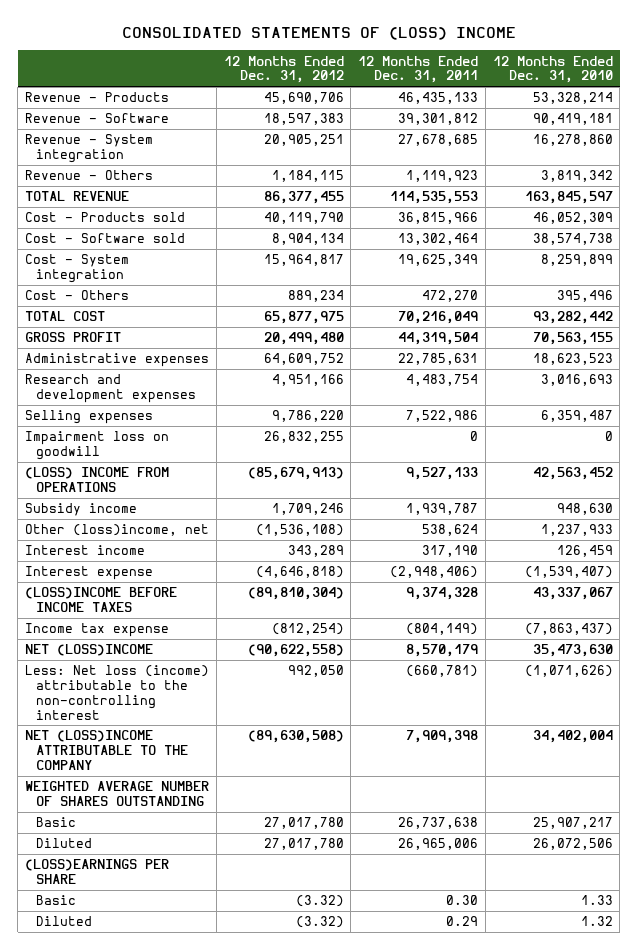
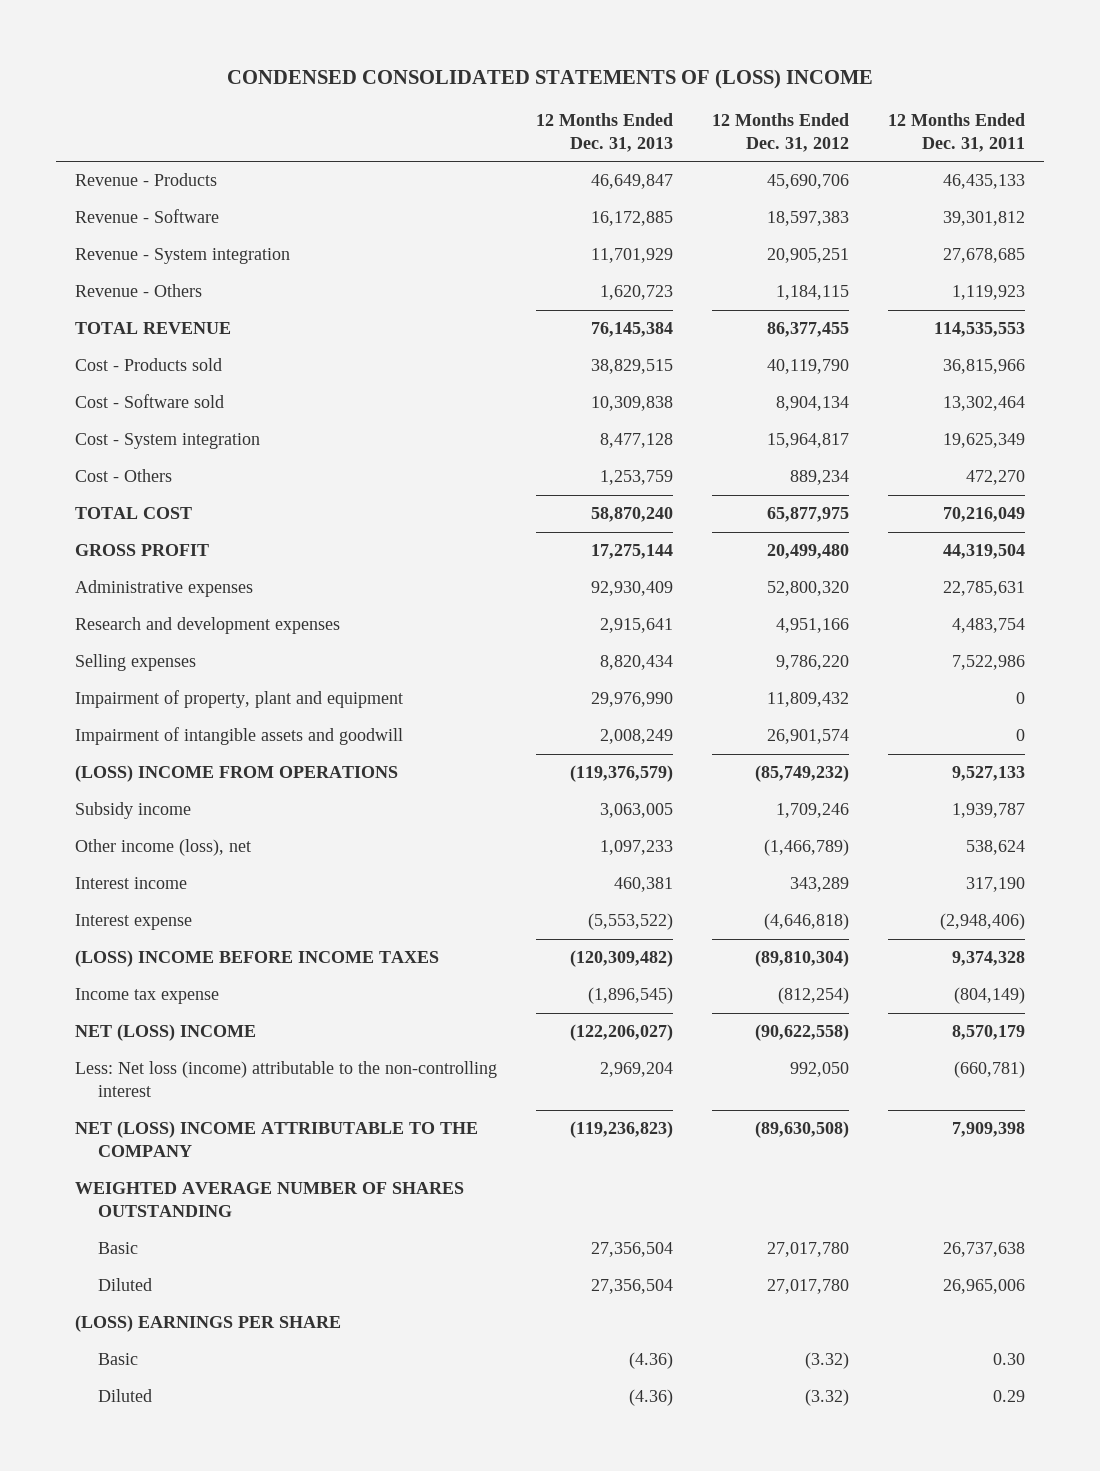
[121,26,516,40] CONSOLIDATED STATEMENTS OF (LOSS) INCOME -> [226,68,873,89] CONDENSED CONSOLIDATED STATEMENTS OF (LOSS) INCOME
[492,55,613,84] 12 Months Ended Dec. 31, 2010 -> none
none -> [535,112,673,152] 12 Months Ended Dec. 31, 2013
[263,353,344,366] 64,609,752 -> [766,581,849,597] 52,800,320
none -> [75,690,404,709] Impairment of property, plant and equipment
[25,431,170,461] Impairment loss on goodwill -> [75,727,404,746] Impairment of intangible assets and goodwill
[263,431,344,444] 26,832,255 -> [766,729,849,745] 26,901,574
[247,467,344,481] (85,679,913) -> [754,765,849,783] (85,749,232)
[25,524,210,537] Other (loss)income, net -> [75,839,252,857] Other income (loss), net
[255,524,344,537] (1,536,108) -> [763,839,849,857] (1,466,789)
[25,587,178,613] (LOSS)INCOME BEFORE INCOME TAXES -> [75,950,440,968] (LOSS) INCOME BEFORE INCOME TAXES
[25,644,154,657] NET (LOSS)INCOME -> [75,1024,257,1042] NET (LOSS) INCOME
[25,730,188,770] NET (LOSS)INCOME ATTRIBUTABLE TO THE COMPANY -> [75,1121,479,1158] NET (LOSS) INCOME ATTRIBUTABLE TO THE COMPANY
[25,859,170,885] (LOSS)EARNINGS PER SHARE -> [75,1315,342,1333] (LOSS) EARNINGS PER SHARE

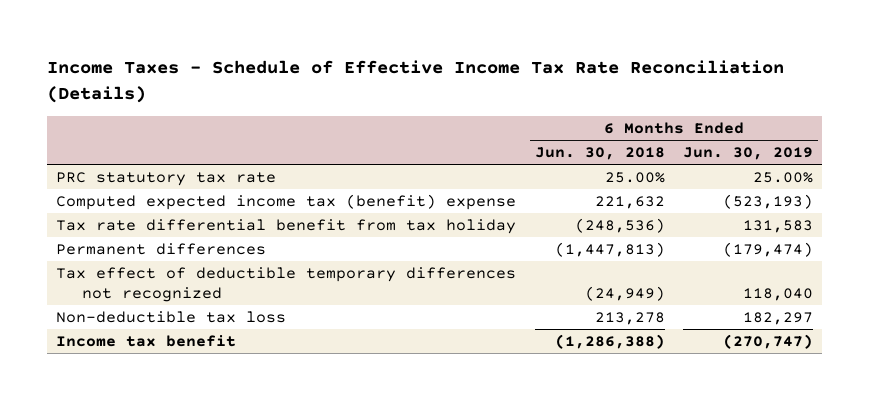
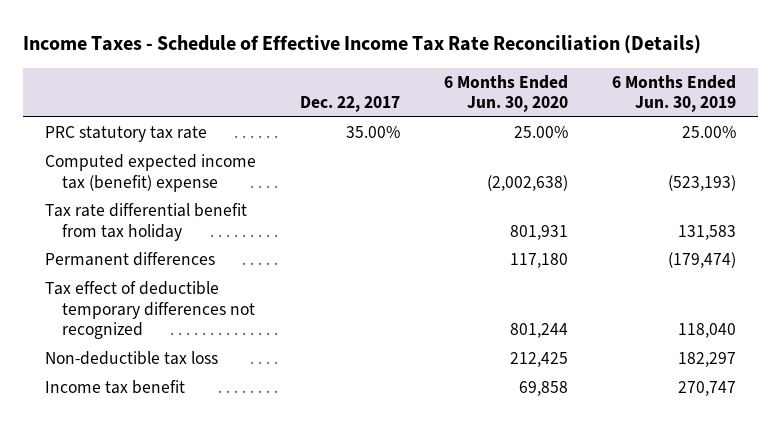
[534,147,665,161] Jun. 30, 2018 -> none
none -> [300,96,401,113] Dec. 22, 2017
none -> [444,74,569,113] 6 Months Ended Jun. 30, 2020
[722,333,813,349] (270,747) -> [678,381,737,397] 270,747

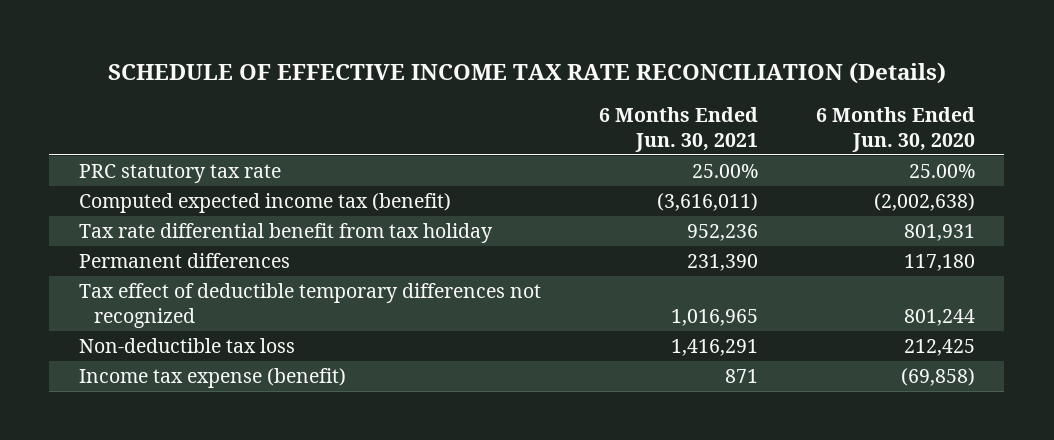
[23,35,702,55] Income Taxes - Schedule of Effective Income Tax Rate Reconciliation (Details) -> [107,62,946,85] SCHEDULE OF EFFECTIVE INCOME TAX RATE RECONCILIATION (Details)
[300,96,401,113] Dec. 22, 2017 -> none
[612,74,737,113] 6 Months Ended Jun. 30, 2019 -> none
none -> [598,106,758,152] 6 Months Ended Jun. 30, 2021
[45,154,257,192] Computed expected income tax (benefit) expense -> [78,193,451,214] Computed expected income tax (benefit)
[45,380,186,395] Income tax benefit -> [78,368,346,389] Income tax expense (benefit)
[519,381,569,397] 69,858 -> [901,368,976,387] (69,858)

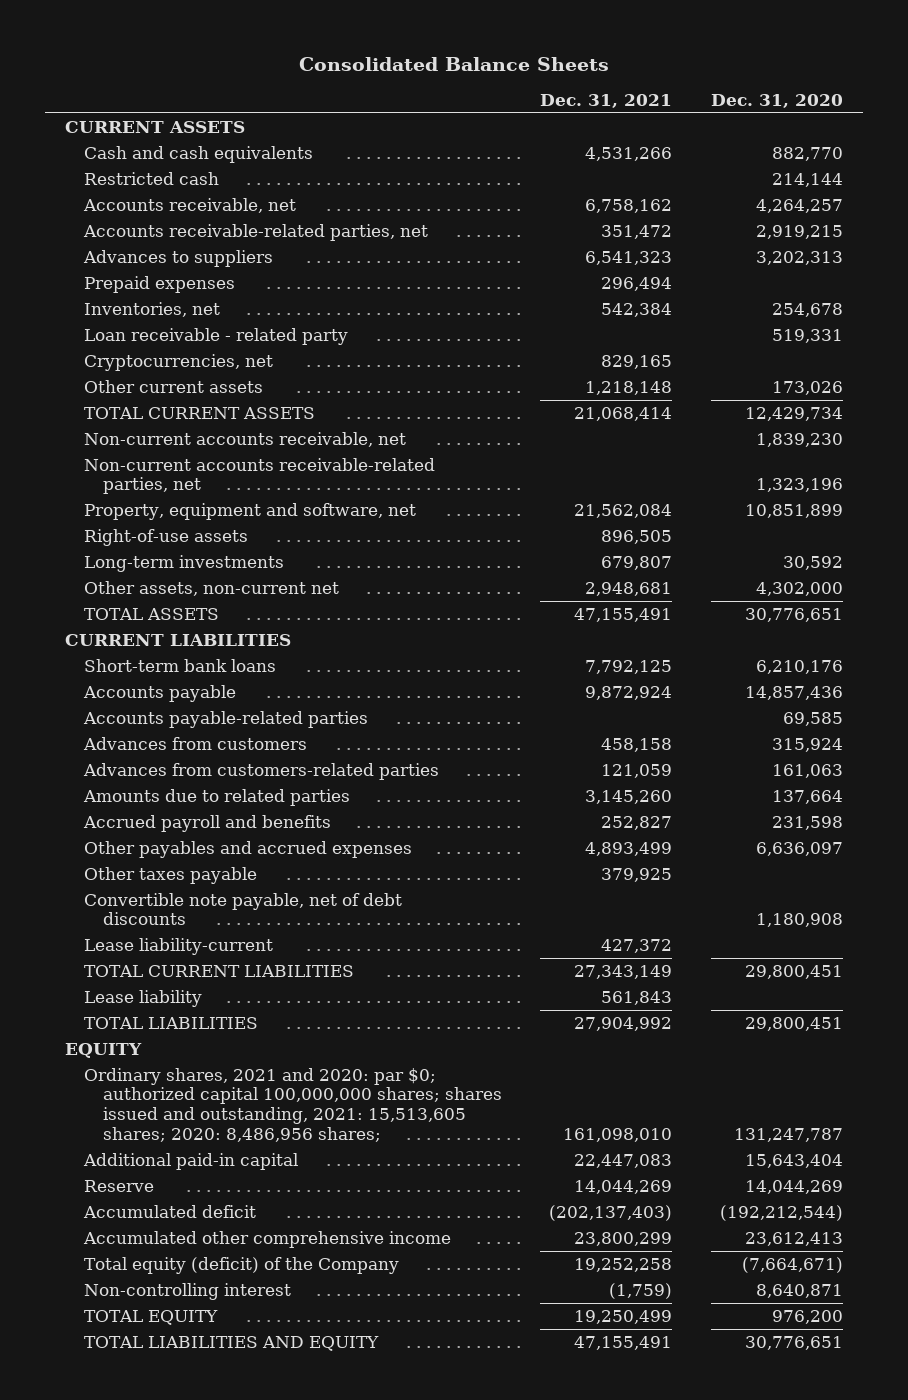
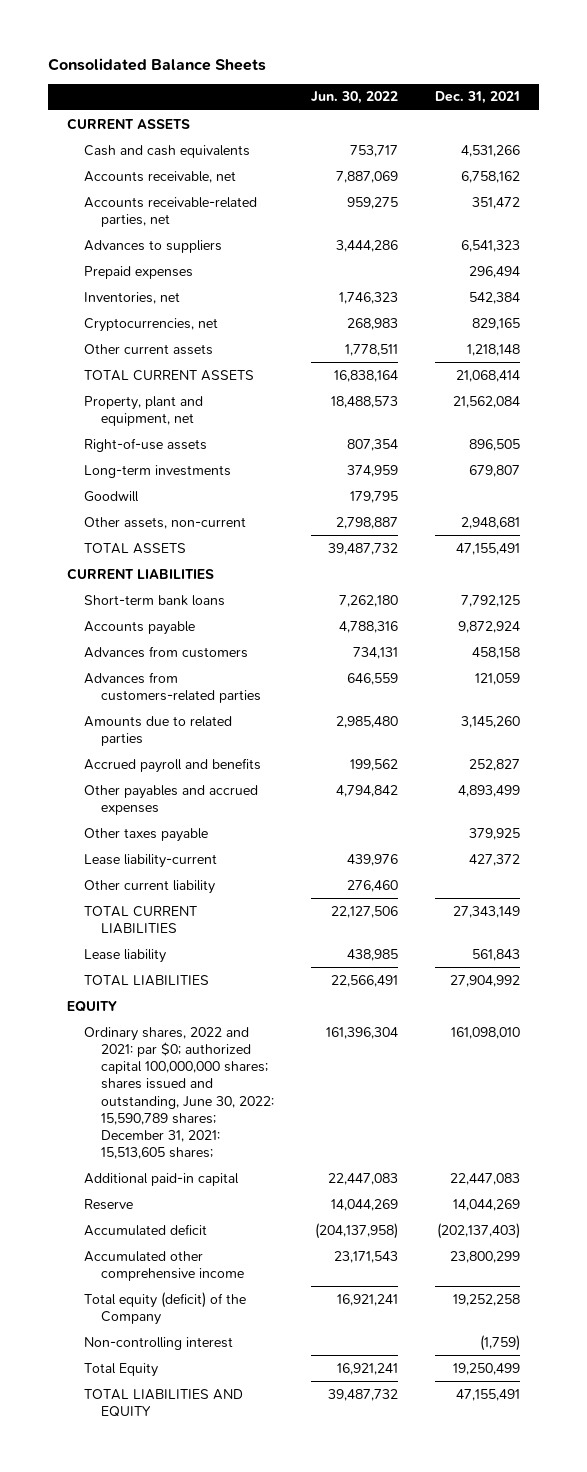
[711,93,844,108] Dec. 31, 2020 -> none
none -> [311,91,399,105] Jun. 30, 2022
[83,171,219,185] Restricted cash -> none
[83,327,348,345] Loan receivable - related party -> none
[83,431,406,447] Non-current accounts receivable, net -> none
[83,457,435,495] Non-current accounts receivable-related parties, net -> none
[83,502,416,520] Property, equipment and software, net -> [83,395,203,426] Property, plant and equipment, net
none -> [83,490,139,502] Goodwill
[83,580,339,596] Other assets, non-current net -> [83,516,246,529] Other assets, non-current
[82,710,368,728] Accounts payable-related parties -> none
[83,892,402,926] Convertible note payable, net of debt discounts -> none
none -> [83,879,215,894] Other current liability
[83,1067,502,1142] Ordinary shares, 2021 and 2020: par $0; authorized capital 100,000,000 shares; shares issued and outstanding, 2021: 15,513,605 shares; 2020: 8,486,956 shares; -> [83,1026,275,1160] Ordinary shares, 2022 and 2021: par $0; authorized capital 100,000,000 shares; shares issued and outstanding, June 30, 2022: 15,590,789 shares; December 31, 2021: 15,513,605 shares;
[83,1309,218,1325] TOTAL EQUITY -> [83,1362,158,1377] Total Equity

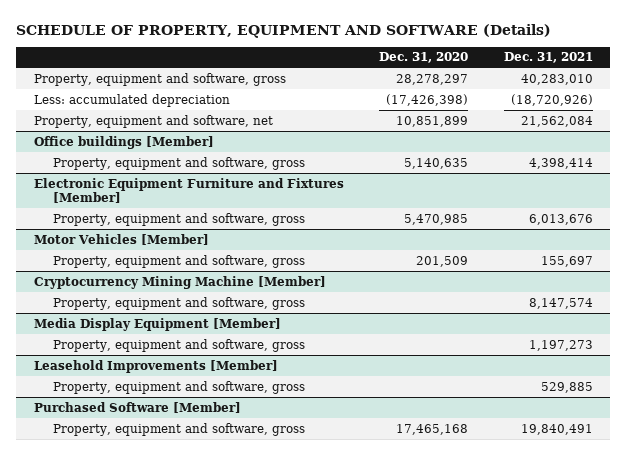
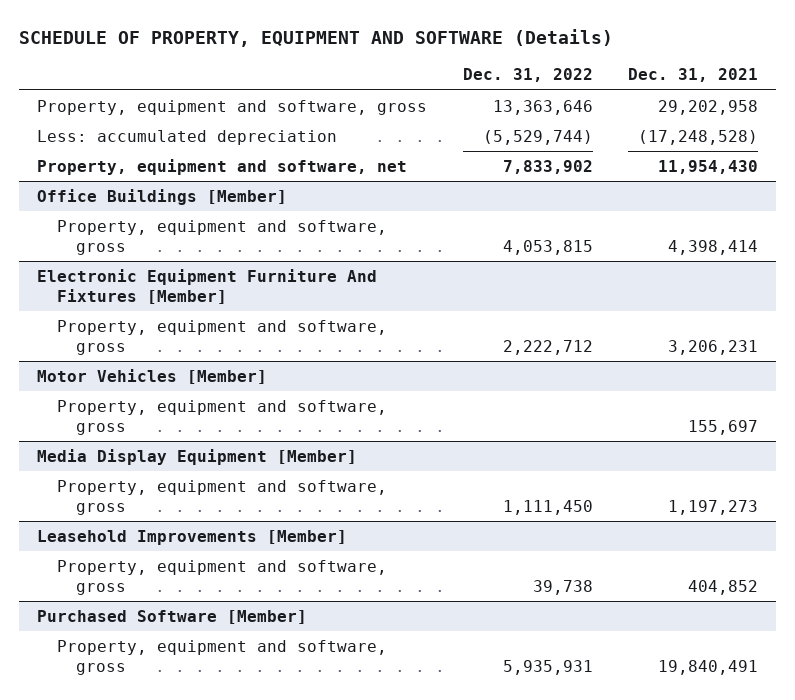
[379,52,469,64] Dec. 31, 2020 -> none
none -> [462,68,593,83] Dec. 31, 2022
[520,73,593,85] 40,283,010 -> [657,99,758,115] 29,202,958
[510,93,593,106] (18,720,926) -> [637,129,758,145] (17,248,528)
[520,115,593,127] 21,562,084 -> [657,159,758,174] 11,954,430
[33,135,214,149] Office buildings [Member] -> [37,188,288,205] Office Buildings [Member]
[33,177,344,204] Electronic Equipment Furniture and Fixtures [Member] -> [37,268,378,304] Electronic Equipment Furniture And Fixtures [Member]
[528,213,593,225] 6,013,676 -> [667,339,758,355] 3,206,231
[33,275,326,289] Cryptocurrency Mining Machine [Member] -> none
[52,296,305,310] Property, equipment and software, gross -> none
[540,381,593,393] 529,885 -> [687,579,758,595] 404,852

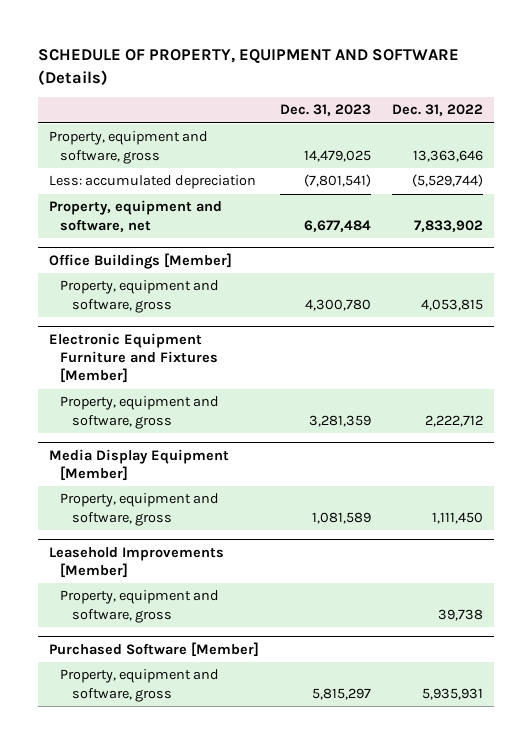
[627,68,758,83] Dec. 31, 2021 -> none
none -> [279,104,371,117] Dec. 31, 2023
[37,268,378,304] Electronic Equipment Furniture And Fixtures [Member] -> [48,332,219,384] Electronic Equipment Furniture and Fixtures [Member]
[37,368,268,384] Motor Vehicles [Member] -> none
[56,399,387,435] Property, equipment and software, gross -> none

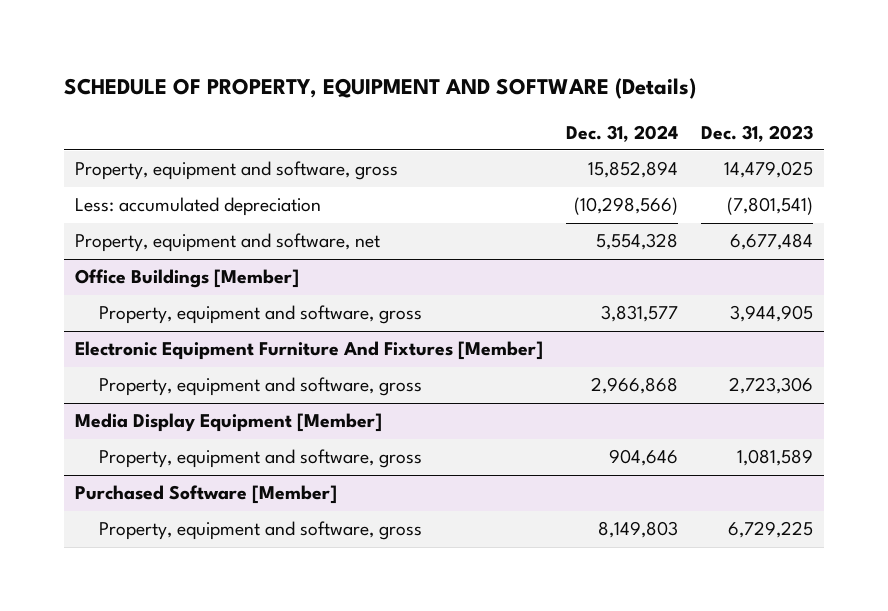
[392,104,484,117] Dec. 31, 2022 -> none
none -> [565,124,678,142] Dec. 31, 2024
[304,298,371,311] 4,300,780 -> [729,305,813,323] 3,944,905
[48,332,219,384] Electronic Equipment Furniture and Fixtures [Member] -> [75,341,544,361] Electronic Equipment Furniture And Fixtures [Member]
[308,414,371,427] 3,281,359 -> [728,377,813,395] 2,723,306
[48,546,224,579] Leasehold Improvements [Member] -> none
[60,590,220,623] Property, equipment and software, gross -> none
[311,687,371,700] 5,815,297 -> [727,521,813,539] 6,729,225

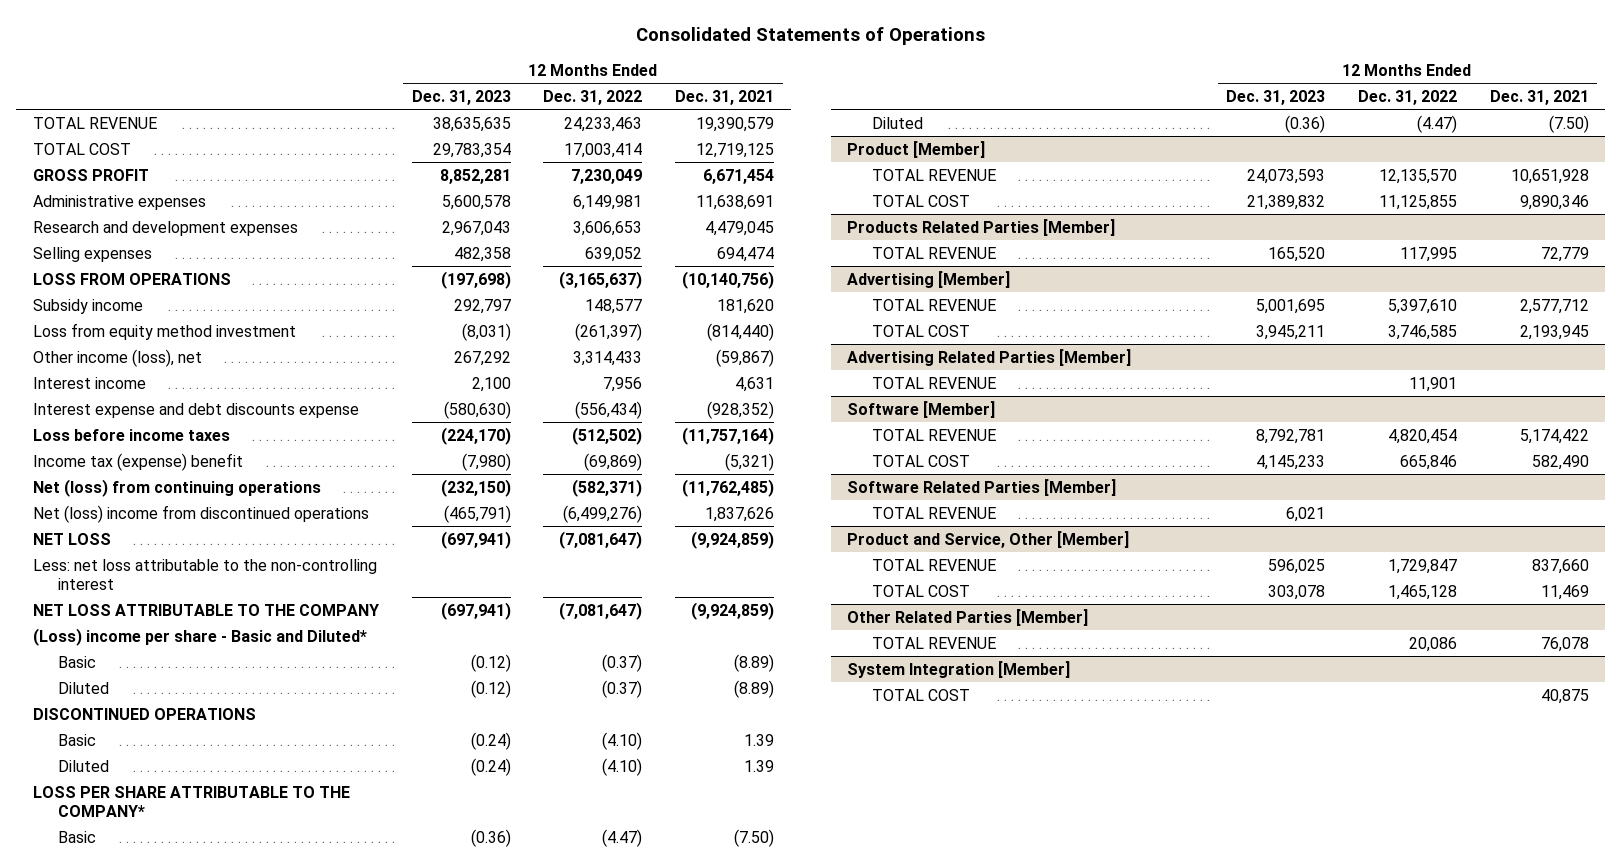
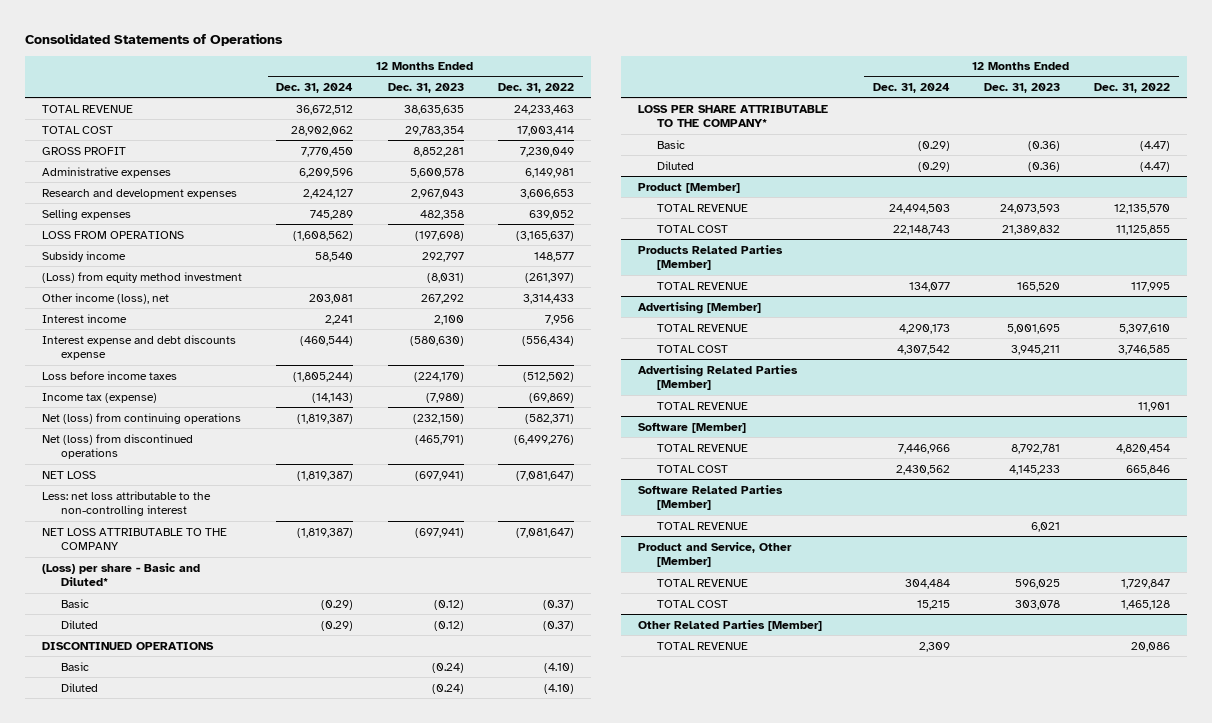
[675,90,775,106] Dec. 31, 2021 -> none
none -> [276,83,354,94] Dec. 31, 2024
[32,322,296,340] Loss from equity method investment -> [42,271,243,283] (Loss) from equity method investment
[32,452,243,471] Income tax (expense) benefit -> [42,392,158,403] Income tax (expense)
[32,504,369,523] Net (loss) income from discontinued operations -> [42,433,194,460] Net (loss) from discontinued operations
[32,627,367,646] (Loss) income per share - Basic and Diluted* -> [42,562,201,587] (Loss) per share - Basic and Diluted*
[847,660,1071,678] System Integration [Member] -> none
[871,688,970,701] TOTAL COST -> none

